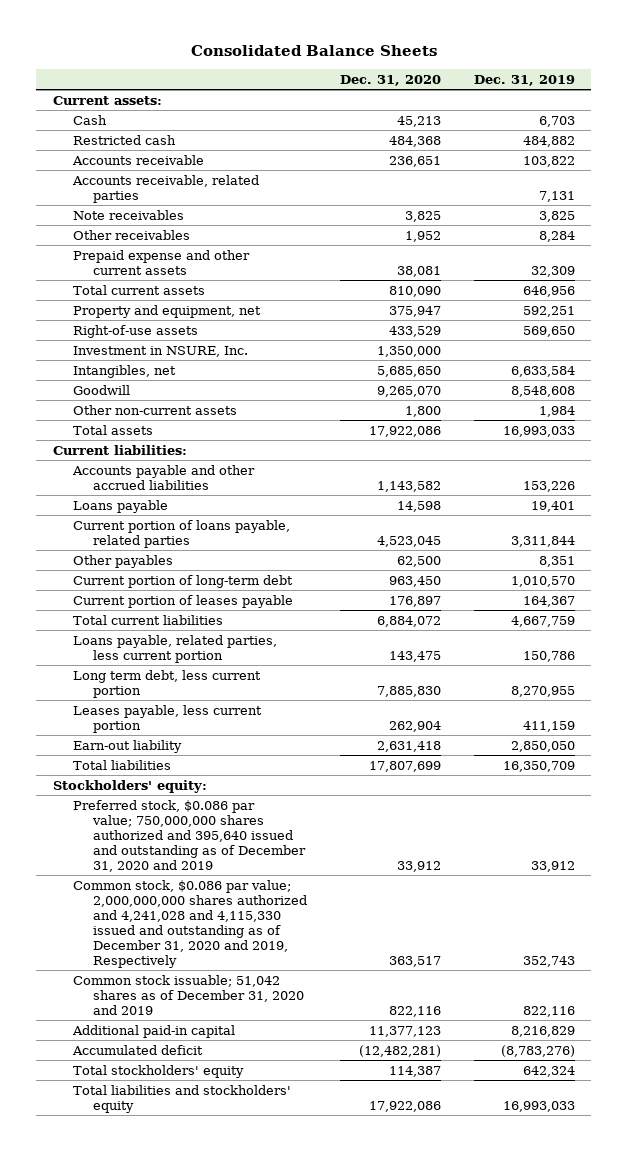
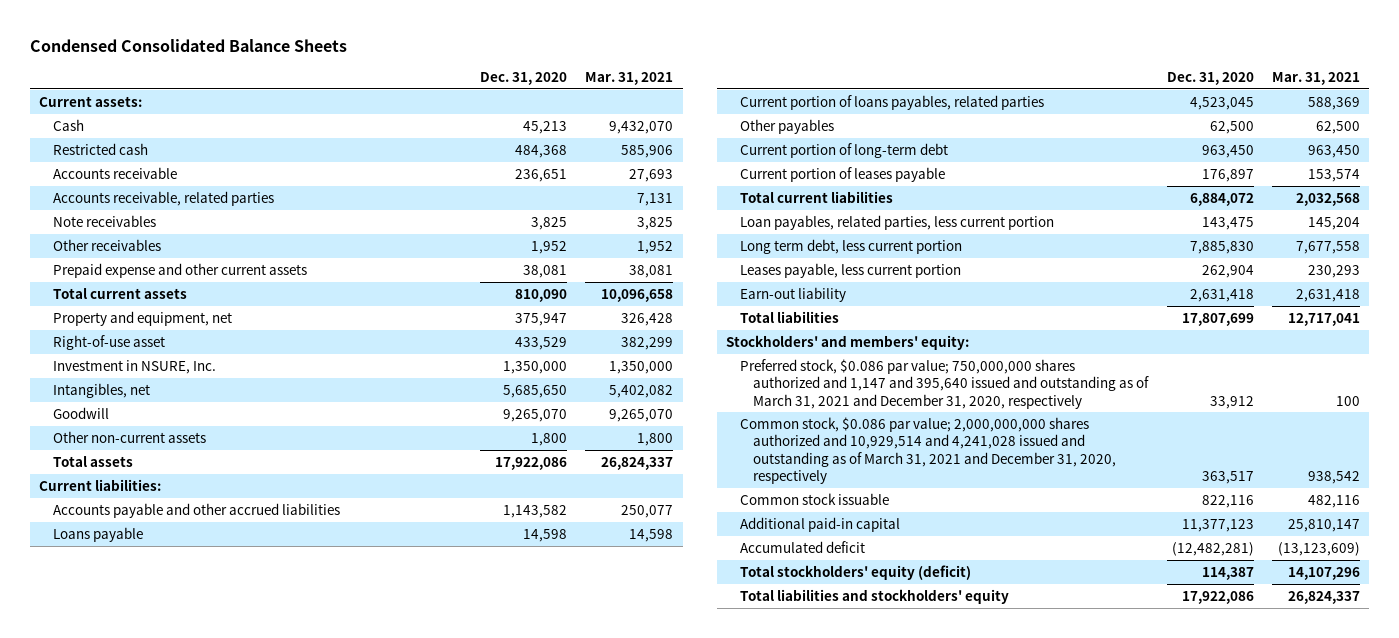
[190,45,437,57] Consolidated Balance Sheets -> [30,38,348,52] Condensed Consolidated Balance Sheets
[473,74,575,86] Dec. 31, 2019 -> none
none -> [585,72,674,86] Mar. 31, 2021
[72,324,198,338] Right-of-use assets -> [53,334,166,350] Right-of-use asset
[72,519,290,548] Current portion of loans payable, related parties -> [739,94,1044,110] Current portion of loans payables, related parties
[72,634,277,663] Loans payable, related parties, less current portion -> [739,214,1054,230] Loan payables, related parties, less current portion
[52,779,207,793] Stockholders' equity: -> [726,334,970,350] Stockholders' and members' equity:
[72,799,307,872] Preferred stock, $0.086 par value; 750,000,000 shares authorized and 395,640 issued and outstanding as of December 31, 2020 and 2019 -> [739,358,1150,409] Preferred stock, $0.086 par value; 750,000,000 shares authorized and 1,147 and 395,640 issued and outstanding as of March 31, 2021 and December 31, 2020, respectively
[72,879,308,968] Common stock, $0.086 par value; 2,000,000,000 shares authorized and 4,241,028 and 4,115,330 issued and outstanding as of December 31, 2020 and 2019, Respectively -> [739,416,1117,484] Common stock, $0.086 par value; 2,000,000,000 shares authorized and 10,929,514 and 4,241,028 issued and outstanding as of March 31, 2021 and December 31, 2020, respectively
[72,974,305,1015] Common stock issuable; 51,042 shares as of December 31, 2020 and 2019 -> [739,492,889,505] Common stock issuable
[72,1064,244,1078] Total stockholders' equity -> [739,564,971,580] Total stockholders' equity (deficit)

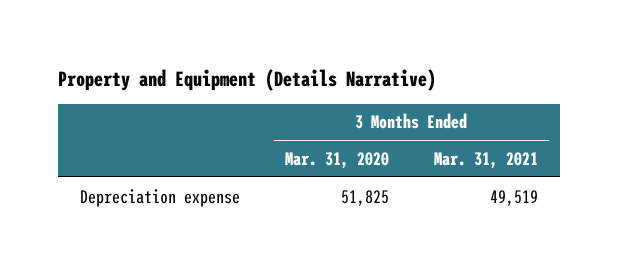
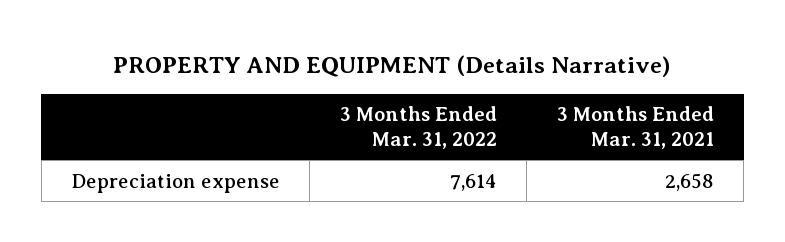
[57,68,436,91] Property and Equipment (Details Narrative) -> [113,55,671,78] PROPERTY AND EQUIPMENT (Details Narrative)
[285,151,390,169] Mar. 31, 2020 -> none
none -> [339,106,497,150] 3 Months Ended Mar. 31, 2022
[489,189,538,206] 49,519 -> [664,172,714,191] 2,658

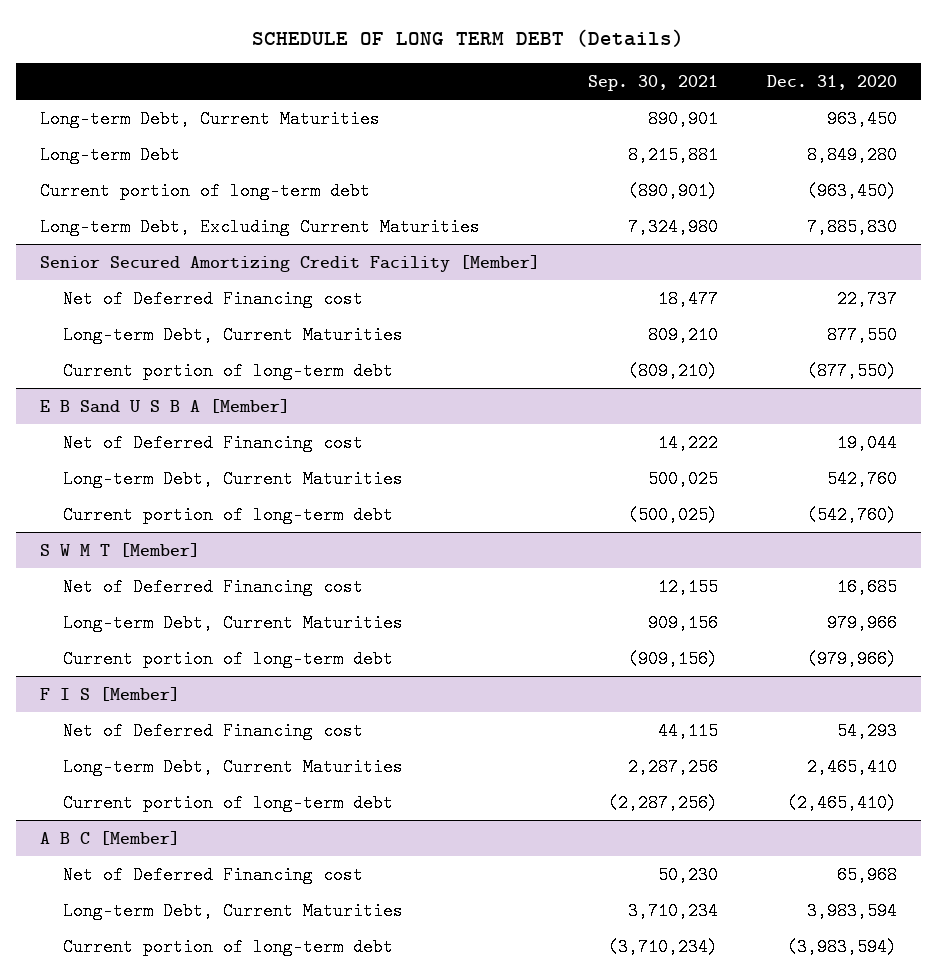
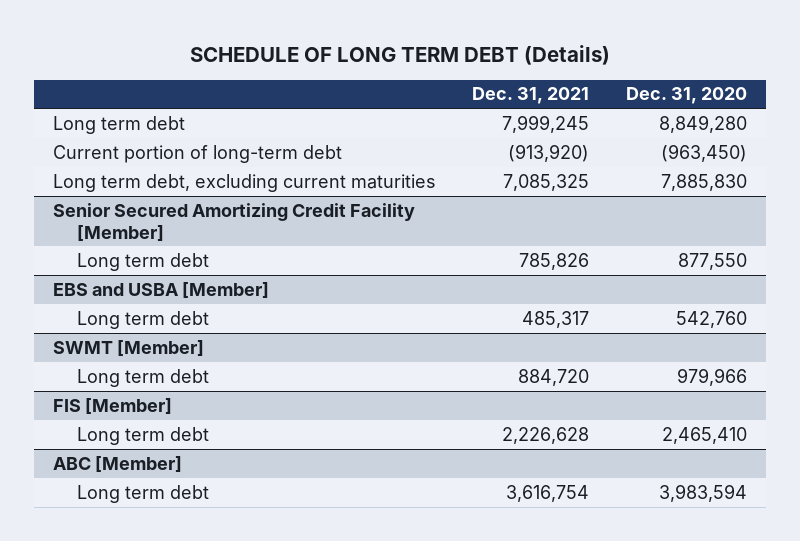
[588,74,719,91] Sep. 30, 2021 -> none
none -> [472,87,590,105] Dec. 31, 2021
[39,109,380,128] Long-term Debt, Current Maturities -> none
[39,145,180,164] Long-term Debt -> [52,115,185,134] Long term debt
[39,217,480,236] Long-term Debt, Excluding Current Maturities -> [52,173,436,192] Long term debt, excluding current maturities
[62,289,363,308] Net of Deferred Financing cost -> none
[62,361,393,380] Current portion of long-term debt -> none
[62,433,363,452] Net of Deferred Financing cost -> none
[62,505,393,524] Current portion of long-term debt -> none
[62,577,363,596] Net of Deferred Financing cost -> none
[62,649,393,668] Current portion of long-term debt -> none
[62,721,363,740] Net of Deferred Financing cost -> none
[62,793,393,812] Current portion of long-term debt -> none
[62,865,363,884] Net of Deferred Financing cost -> none
[62,937,393,956] Current portion of long-term debt -> none
[62,325,403,344] Long-term Debt, Current Maturities -> [77,252,210,271] Long term debt
[39,398,290,413] E B Sand U S B A [Member] -> [52,281,269,299] EBS and USBA [Member]
[62,469,403,488] Long-term Debt, Current Maturities -> [77,310,210,329] Long term debt
[39,542,200,557] S W M T [Member] -> [52,339,204,357] SWMT [Member]
[62,613,403,632] Long-term Debt, Current Maturities -> [77,368,210,387] Long term debt
[39,686,180,701] F I S [Member] -> [52,397,172,415] FIS [Member]
[62,757,403,776] Long-term Debt, Current Maturities -> [77,426,210,445] Long term debt
[39,830,180,845] A B C [Member] -> [52,455,182,473] ABC [Member]
[62,901,403,920] Long-term Debt, Current Maturities -> [77,484,210,503] Long term debt

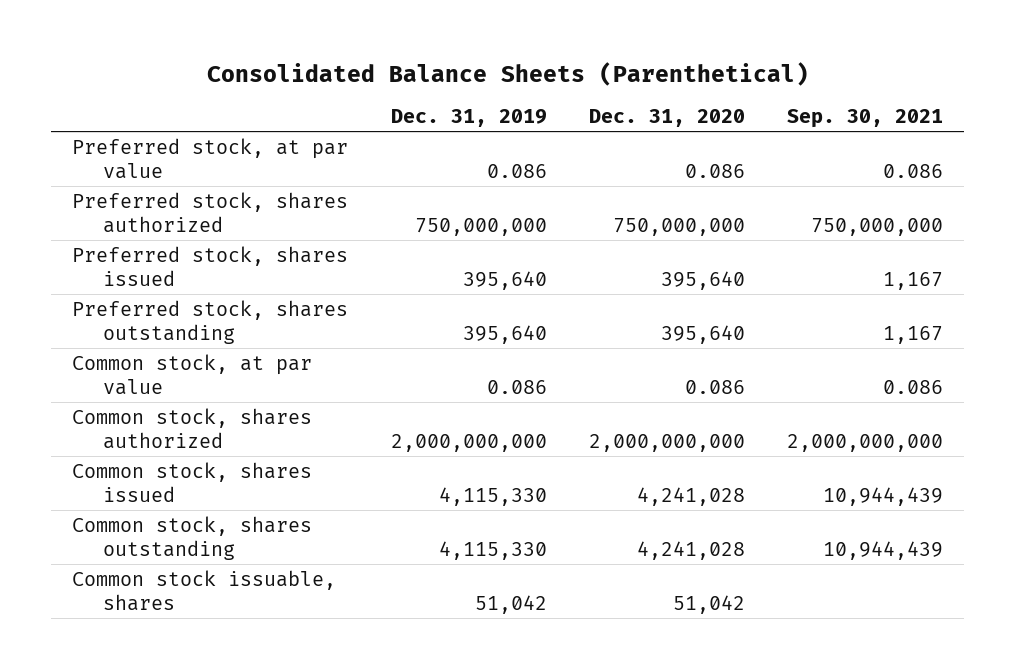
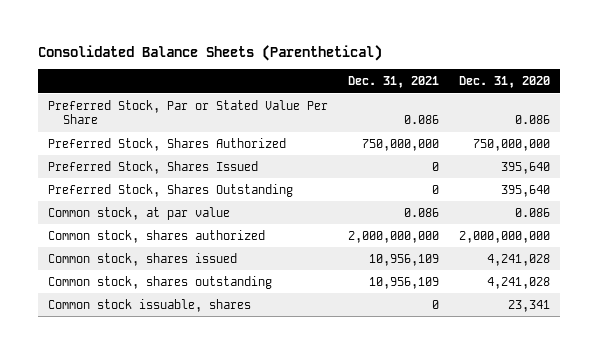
[390,109,547,128] Dec. 31, 2019 -> none
[786,109,943,129] Sep. 30, 2021 -> none
none -> [347,76,439,89] Dec. 31, 2021
[72,137,349,180] Preferred stock, at par value -> [48,99,329,125] Preferred Stock, Par or Stated Value Per Share
[72,191,349,234] Preferred stock, shares authorized -> [48,137,287,151] Preferred Stock, Shares Authorized
[72,245,349,287] Preferred stock, shares issued -> [48,160,259,174] Preferred Stock, Shares Issued
[72,299,349,345] Preferred stock, shares outstanding -> [48,183,294,197] Preferred Stock, Shares Outstanding
[672,595,745,615] 51,042 -> [507,299,550,312] 23,341

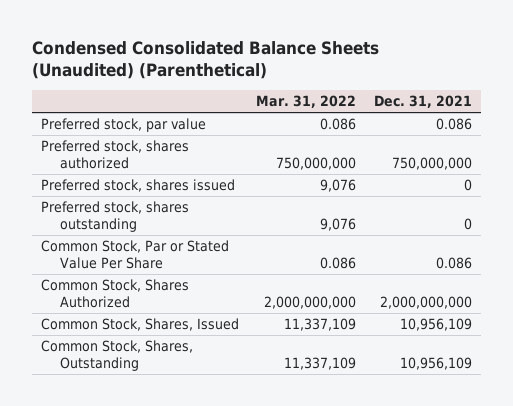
[38,45,383,62] Consolidated Balance Sheets (Parenthetical) -> [31,40,379,79] Condensed Consolidated Balance Sheets (Unaudited) (Parenthetical)
[458,76,550,89] Dec. 31, 2020 -> none
none -> [256,95,357,109] Mar. 31, 2022
[48,298,252,312] Common stock issuable, shares -> none
[48,99,329,125] Preferred Stock, Par or Stated Value Per Share -> [40,118,206,133] Preferred stock, par value
[48,137,287,151] Preferred Stock, Shares Authorized -> [40,140,189,169] Preferred stock, shares authorized
[48,160,259,174] Preferred Stock, Shares Issued -> [40,179,235,193] Preferred stock, shares issued
[48,183,294,197] Preferred Stock, Shares Outstanding -> [40,201,189,232] Preferred stock, shares outstanding
[48,206,231,220] Common stock, at par value -> [40,240,229,269] Common Stock, Par or Stated Value Per Share
[48,229,266,243] Common stock, shares authorized -> [40,279,189,308] Common Stock, Shares Authorized
[48,252,238,266] Common stock, shares issued -> [40,318,239,332] Common Stock, Shares, Issued
[48,275,273,289] Common stock, shares outstanding -> [40,340,193,371] Common Stock, Shares, Outstanding

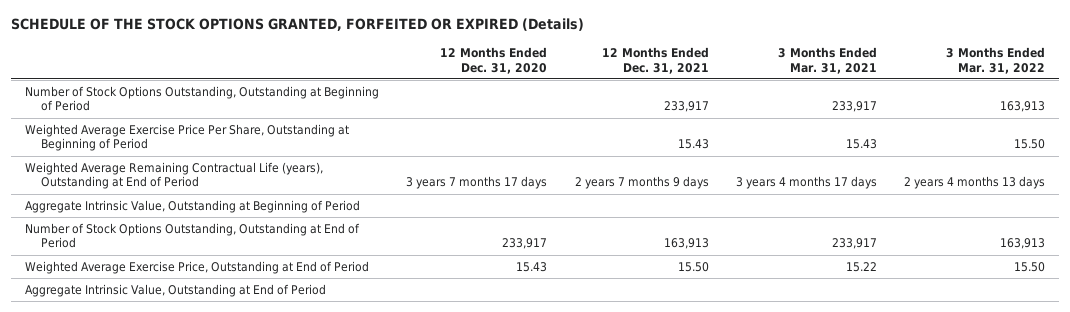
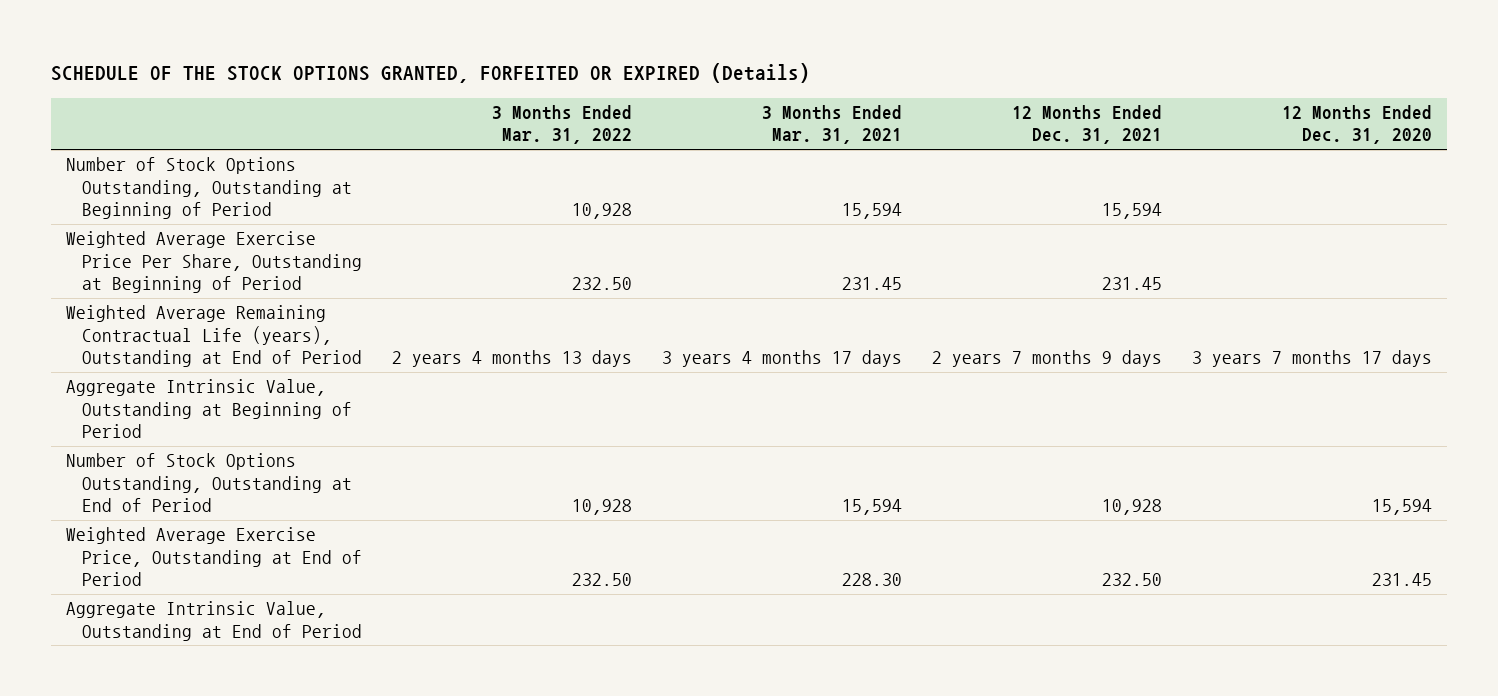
[663,101,709,113] 233,917 -> [1102,203,1163,220] 15,594
[831,101,877,113] 233,917 -> [842,203,903,220] 15,594
[1000,101,1046,113] 163,913 -> [572,203,633,220] 10,928
[677,139,709,150] 15.43 -> [1102,277,1163,291] 231.45
[845,139,877,150] 15.43 -> [842,277,903,291] 231.45
[1014,139,1046,150] 15.50 -> [572,277,633,291] 232.50
[502,238,548,250] 233,917 -> [1372,499,1433,516] 15,594
[663,238,709,250] 163,913 -> [1102,499,1163,516] 10,928
[831,238,877,250] 233,917 -> [842,499,903,516] 15,594
[1000,238,1046,250] 163,913 -> [572,499,633,516] 10,928
[516,261,548,272] 15.43 -> [1372,573,1433,587] 231.45
[677,261,709,272] 15.50 -> [1102,573,1163,587] 232.50
[845,261,877,272] 15.22 -> [842,573,903,587] 228.30
[1014,261,1046,272] 15.50 -> [572,573,633,587] 232.50

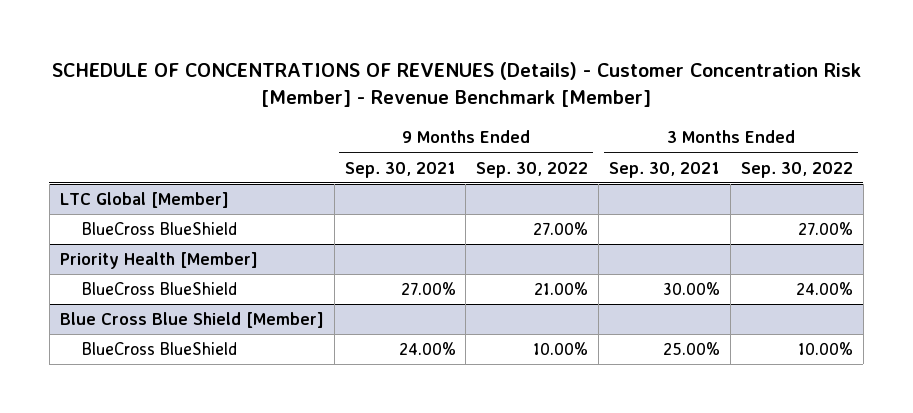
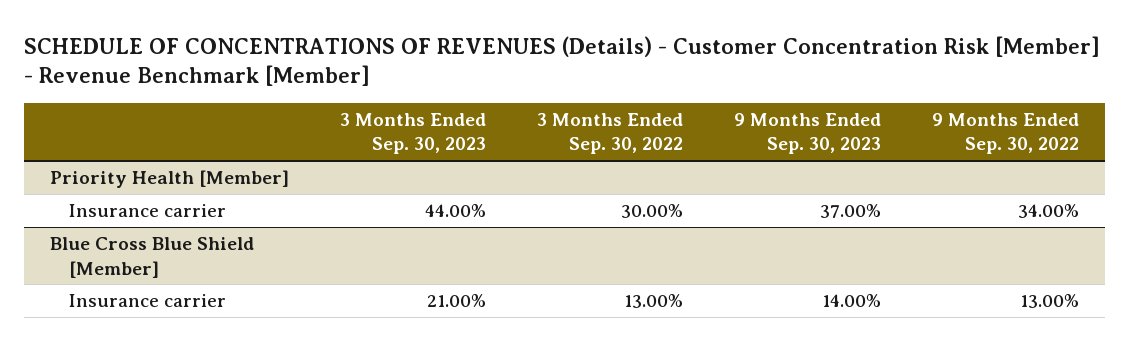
[344,161,456,178] Sep. 30, 2021 -> none
[609,161,721,178] Sep. 30, 2021 -> none
none -> [339,112,486,155] 3 Months Ended Sep. 30, 2023
none -> [734,112,882,155] 9 Months Ended Sep. 30, 2023
[59,192,229,209] LTC Global [Member] -> none
[81,222,237,236] BlueCross BlueShield -> none
[81,282,237,296] BlueCross BlueShield -> none
none -> [68,203,226,217] Insurance carrier
[81,342,237,356] BlueCross BlueShield -> none
none -> [68,293,226,307] Insurance carrier

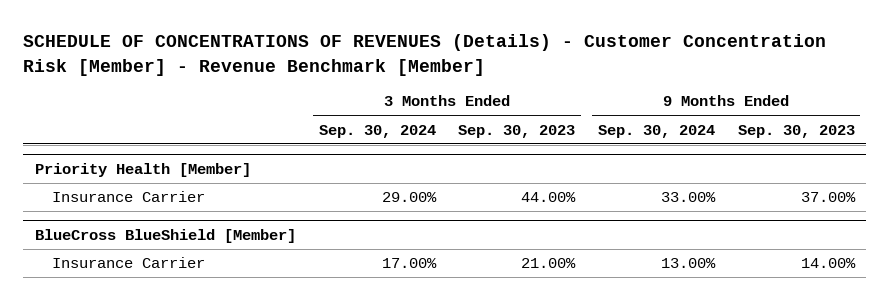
[537,112,684,155] 3 Months Ended Sep. 30, 2022 -> none
[932,112,1080,155] 9 Months Ended Sep. 30, 2022 -> none
none -> [318,124,436,138] Sep. 30, 2024
none -> [598,124,716,138] Sep. 30, 2024
[68,203,226,217] Insurance carrier -> [51,191,205,203] Insurance Carrier
[49,236,254,278] Blue Cross Blue Shield [Member] -> [34,228,296,243] BlueCross BlueShield [Member]
[68,293,226,307] Insurance carrier -> [51,257,205,269] Insurance Carrier

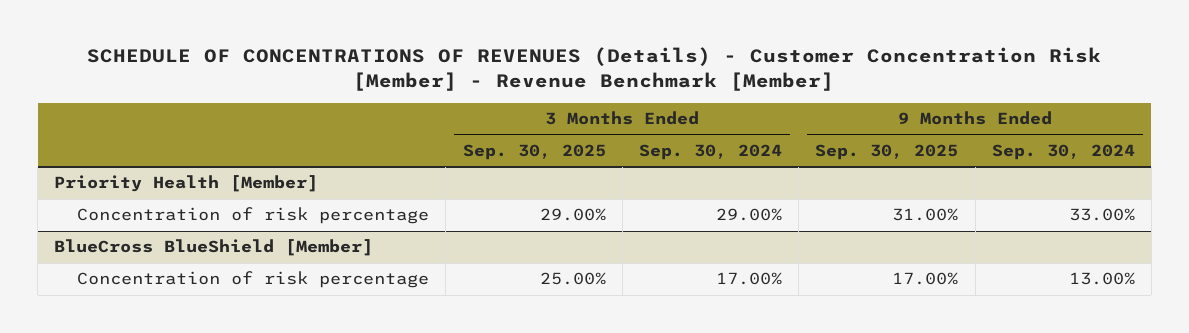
[458,124,576,138] Sep. 30, 2023 -> none
[737,124,855,138] Sep. 30, 2023 -> none
none -> [462,143,606,160] Sep. 30, 2025
none -> [815,143,959,160] Sep. 30, 2025
[51,191,205,203] Insurance Carrier -> [77,207,430,225] Concentration of risk percentage
[51,257,205,269] Insurance Carrier -> [77,271,430,289] Concentration of risk percentage

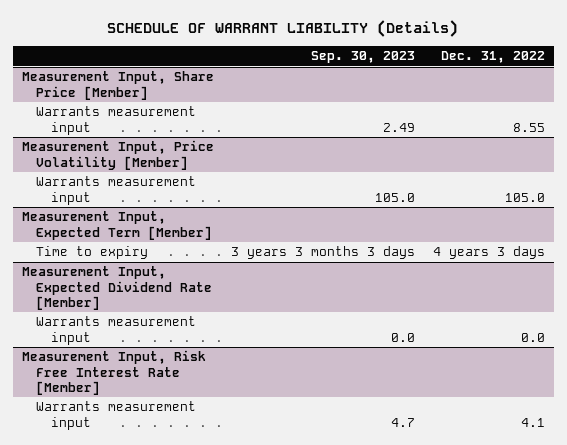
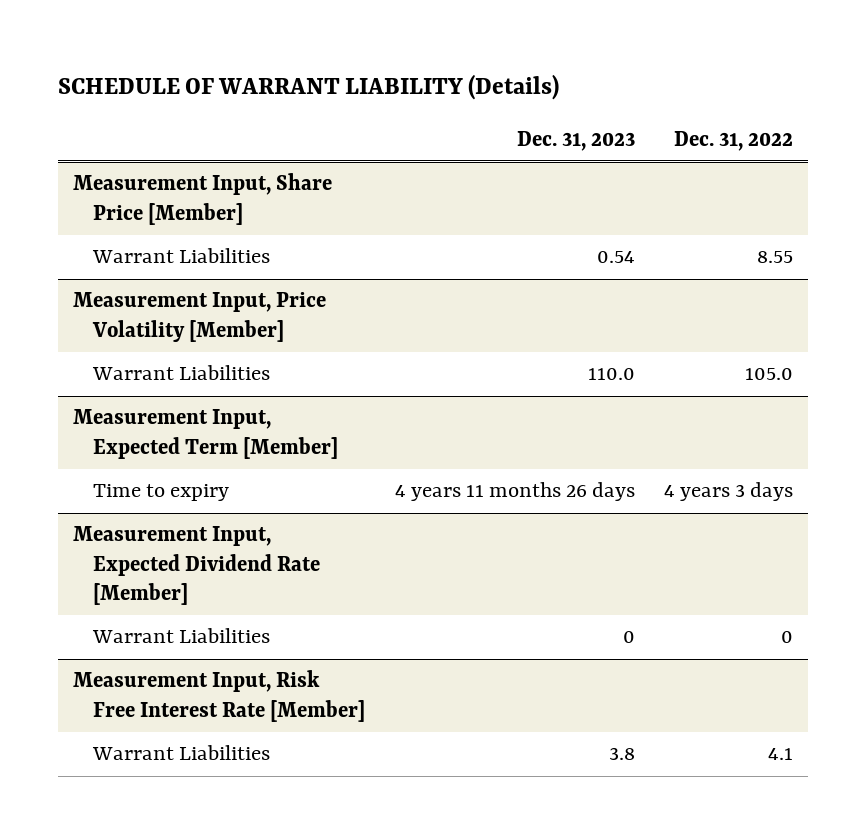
[311,51,416,64] Sep. 30, 2023 -> none
none -> [516,130,635,151] Dec. 31, 2023
[36,106,197,135] Warrants measurement input -> [92,248,271,264] Warrant Liabilities
[36,176,197,205] Warrants measurement input -> [92,365,271,381] Warrant Liabilities
[36,316,197,345] Warrants measurement input -> [92,628,271,644] Warrant Liabilities
[521,332,546,342] 0.0 -> [781,631,794,644] 0
[36,401,197,430] Warrants measurement input -> [92,745,271,761] Warrant Liabilities

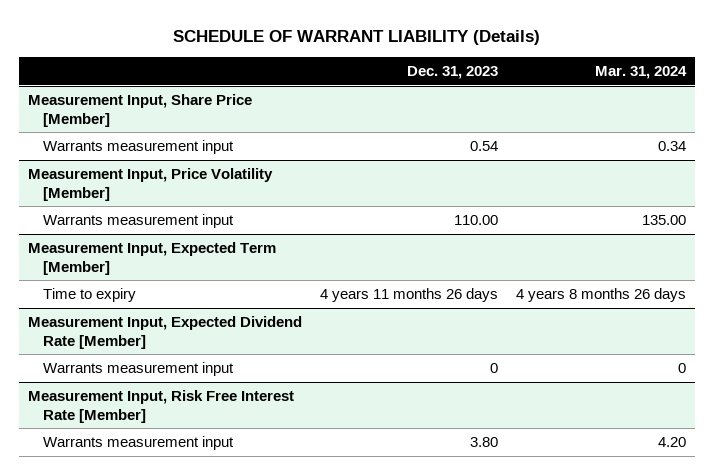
[674,130,794,151] Dec. 31, 2022 -> none
none -> [594,65,687,79] Mar. 31, 2024
[92,248,271,264] Warrant Liabilities -> [42,140,234,155] Warrants measurement input
[92,365,271,381] Warrant Liabilities -> [42,214,234,229] Warrants measurement input
[587,368,635,381] 110.0 -> [453,215,498,226] 110.00
[92,628,271,644] Warrant Liabilities -> [42,362,234,377] Warrants measurement input
[92,745,271,761] Warrant Liabilities -> [42,436,234,451] Warrants measurement input
[608,747,635,761] 3.8 -> [469,437,498,448] 3.80

